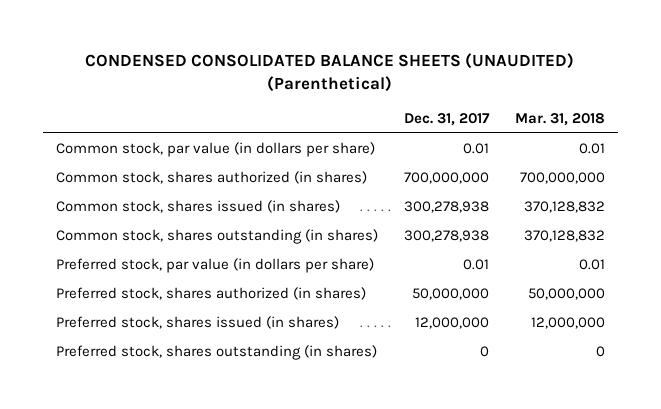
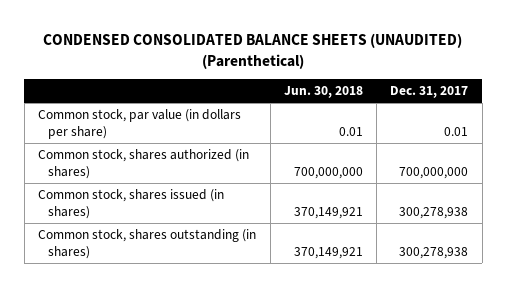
[515,113,606,127] Mar. 31, 2018 -> none
none -> [283,86,363,99] Jun. 30, 2018
[55,258,374,274] Preferred stock, par value (in dollars per share) -> none
[55,287,366,301] Preferred stock, shares authorized (in shares) -> none
[55,316,339,330] Preferred stock, shares issued (in shares) -> none
[55,345,377,361] Preferred stock, shares outstanding (in shares) -> none

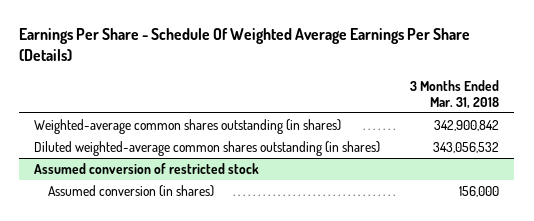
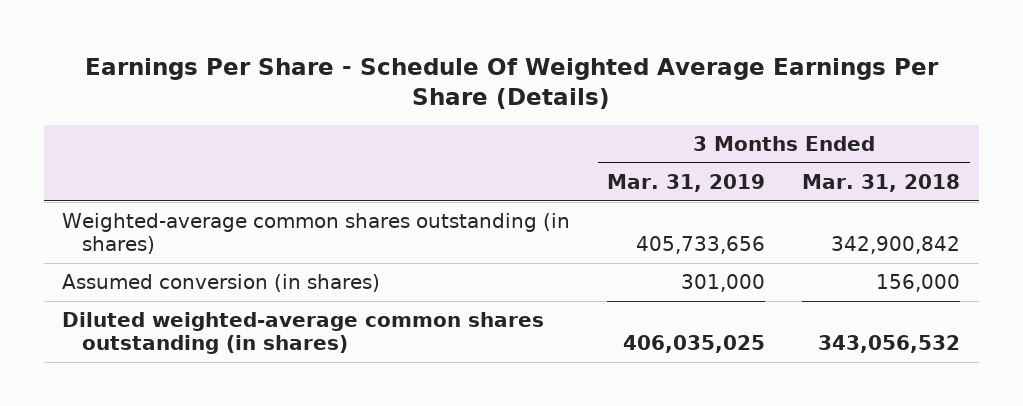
none -> [607,174,766,193] Mar. 31, 2019
[34,163,260,175] Assumed conversion of restricted stock -> none
[34,141,381,157] Diluted weighted-average common shares outstanding (in shares) -> [62,312,545,355] Diluted weighted-average common shares outstanding (in shares)

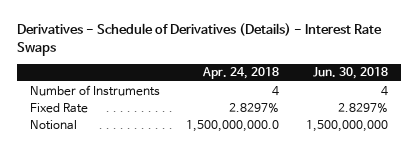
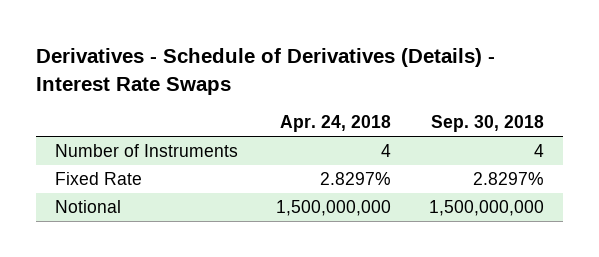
[312,67,388,80] Jun. 30, 2018 -> none
none -> [431,115,545,133] Sep. 30, 2018
[186,119,280,132] 1,500,000,000.0 -> [276,200,392,217] 1,500,000,000

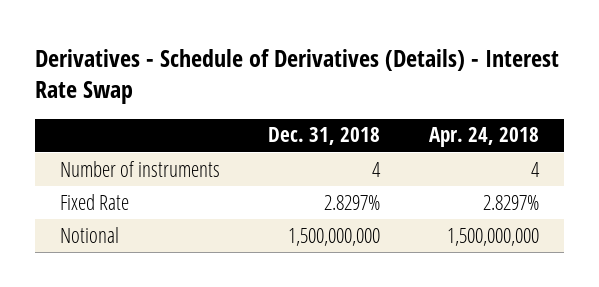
[36,48,496,95] Derivatives - Schedule of Derivatives (Details) - Interest Rate Swaps -> [35,48,560,105] Derivatives - Schedule of Derivatives (Details) - Interest Rate Swap
[431,115,545,133] Sep. 30, 2018 -> none
none -> [268,127,381,146] Dec. 31, 2018
[55,144,239,158] Number of Instruments -> [59,160,220,177] Number of instruments

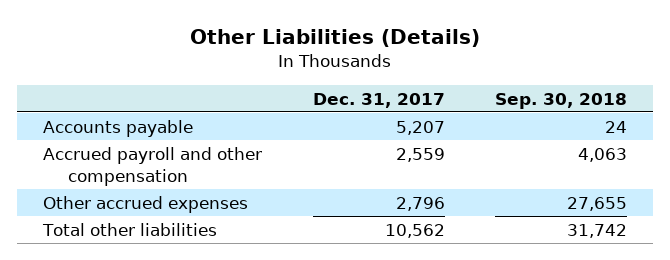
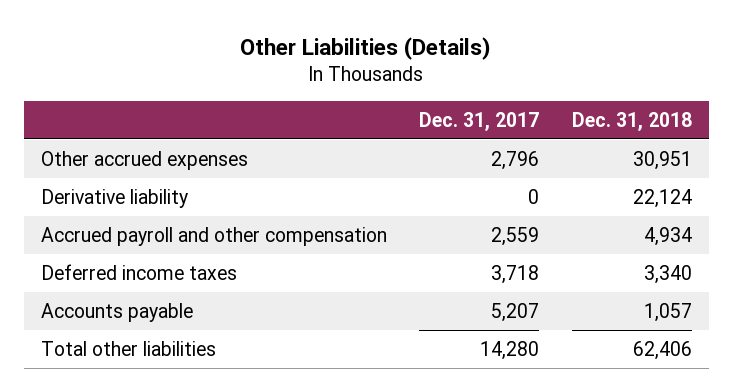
[495,92,628,109] Sep. 30, 2018 -> none
none -> [572,111,693,131] Dec. 31, 2018
none -> [40,188,188,208] Derivative liability
[42,146,262,186] Accrued payroll and other compensation -> [40,226,387,246] Accrued payroll and other compensation
none -> [40,263,237,280] Deferred income taxes
[42,119,193,137] Accounts payable -> [40,302,193,322] Accounts payable
[384,223,445,238] 10,562 -> [480,340,540,360] 14,280

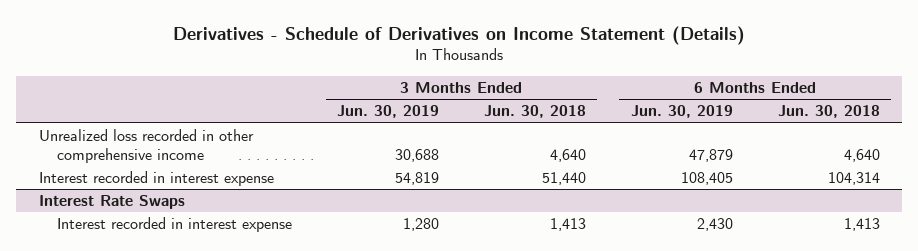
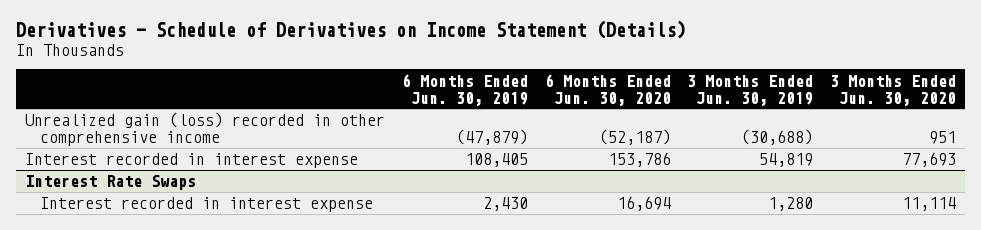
[483,105,586,119] Jun. 30, 2018 -> none
[777,105,880,119] Jun. 30, 2018 -> none
none -> [544,73,671,106] 6 Months Ended Jun. 30, 2020
none -> [830,74,957,106] 3 Months Ended Jun. 30, 2020
[38,129,254,163] Unrealized loss recorded in other comprehensive income -> [24,112,385,147] Unrealized gain (loss) recorded in other comprehensive income
[394,148,439,162] 30,688 -> [741,129,814,146] (30,688)
[688,148,733,162] 47,879 -> [455,129,528,146] (47,879)

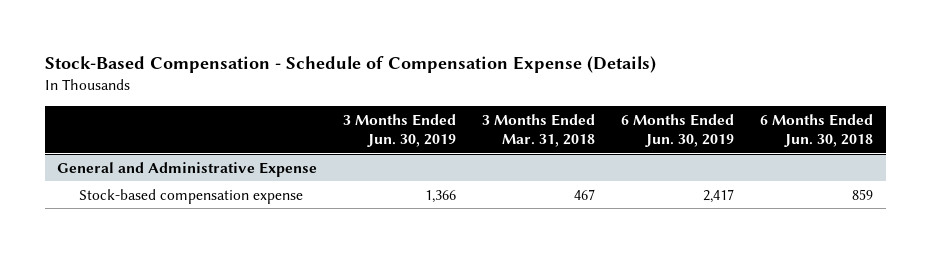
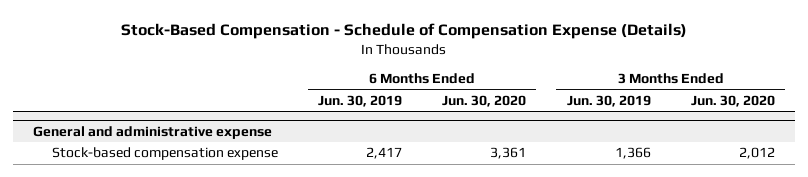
[482,113,596,148] 3 Months Ended Mar. 31, 2018 -> none
[759,113,873,148] 6 Months Ended Jun. 30, 2018 -> none
none -> [442,95,527,108] Jun. 30, 2020
none -> [690,95,775,108] Jun. 30, 2020
[57,161,318,177] General and Administrative Expense -> [33,126,273,140] General and administrative expense

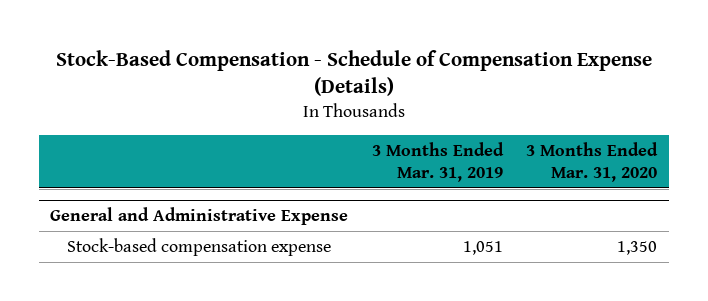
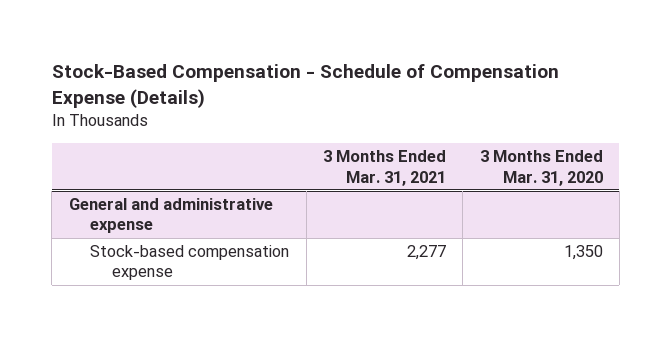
[371,141,504,182] 3 Months Ended Mar. 31, 2019 -> none
none -> [322,150,446,186] 3 Months Ended Mar. 31, 2021
[50,206,349,225] General and Administrative Expense -> [68,198,273,234] General and administrative expense

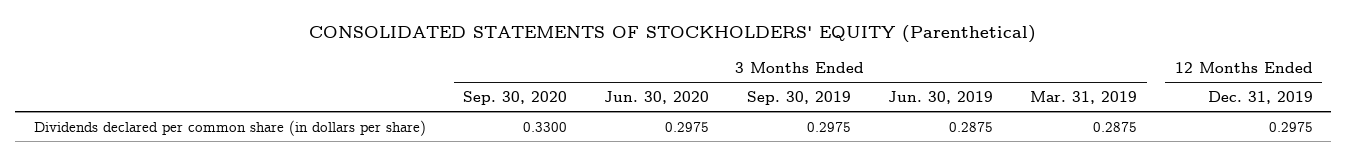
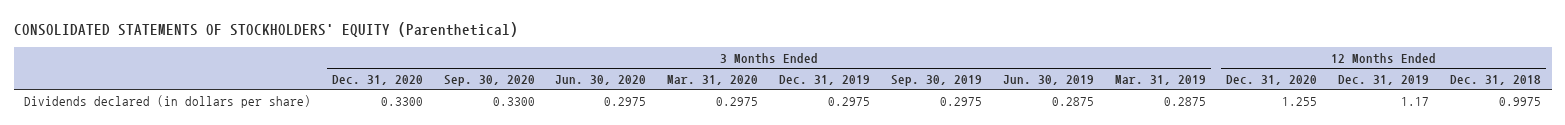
none -> [331,75,423,86] Dec. 31, 2020
none -> [667,75,759,86] Mar. 31, 2020
none -> [779,75,871,86] Dec. 31, 2019
none -> [1226,75,1318,86] Dec. 31, 2020
none -> [1450,75,1542,86] Dec. 31, 2018
[33,119,426,136] Dividends declared per common share (in dollars per share) -> [24,94,312,108] Dividends declared (in dollars per share)
[1268,121,1313,132] 0.2975 -> [1401,96,1430,106] 1.17

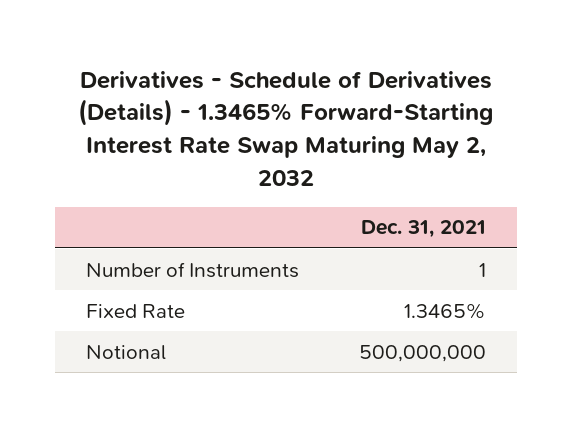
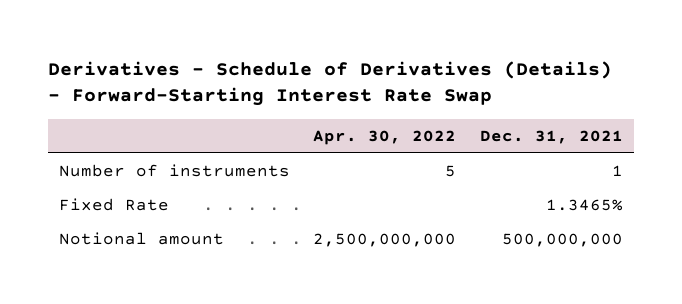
[77,70,493,186] Derivatives - Schedule of Derivatives (Details) - 1.3465% Forward-Starting Interest Rate Swap Maturing May 2, 2032 -> [47,60,612,107] Derivatives - Schedule of Derivatives (Details) - Forward-Starting Interest Rate Swap
none -> [313,129,457,145] Apr. 30, 2022
[85,261,299,278] Number of Instruments -> [59,164,291,178] Number of instruments
[85,344,166,360] Notional -> [59,232,225,246] Notional amount

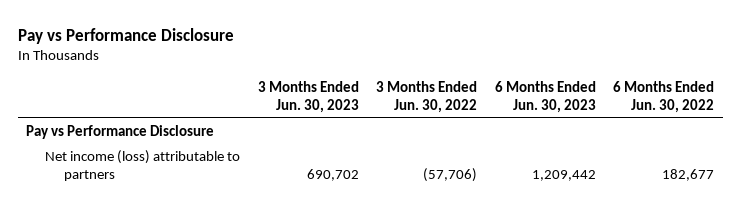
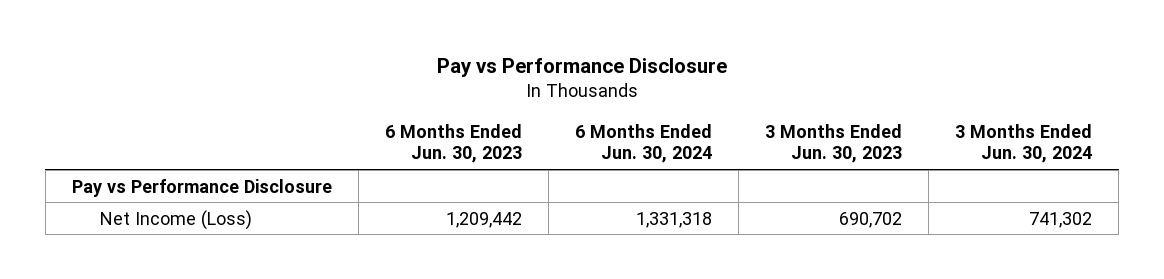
[376,81,478,114] 3 Months Ended Jun. 30, 2022 -> none
[613,81,715,114] 6 Months Ended Jun. 30, 2022 -> none
none -> [575,123,713,164] 6 Months Ended Jun. 30, 2024
none -> [955,123,1093,164] 3 Months Ended Jun. 30, 2024
[45,150,241,181] Net income (loss) attributable to partners -> [99,209,252,230] Net Income (Loss)

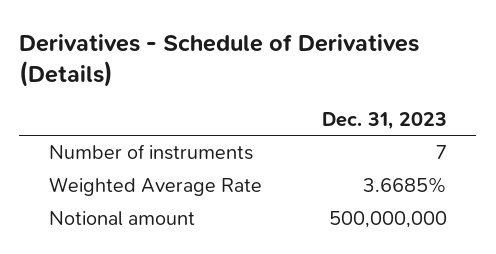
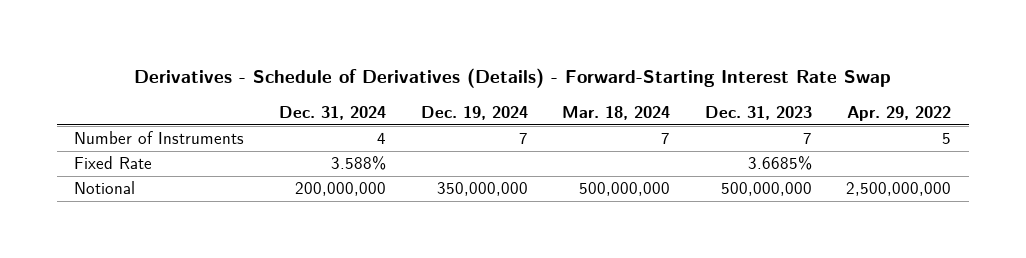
[19,33,420,88] Derivatives - Schedule of Derivatives (Details) -> [133,67,891,88] Derivatives - Schedule of Derivatives (Details) - Forward-Starting Interest Rate Swap
none -> [279,105,387,120] Dec. 31, 2024
none -> [420,105,528,120] Dec. 19, 2024
none -> [562,105,671,120] Mar. 18, 2024
none -> [847,105,952,121] Apr. 29, 2022
[49,144,254,161] Number of instruments -> [74,131,245,145] Number of Instruments
[49,177,263,197] Weighted Average Rate -> [74,156,153,170] Fixed Rate
[49,211,196,227] Notional amount -> [74,181,136,195] Notional

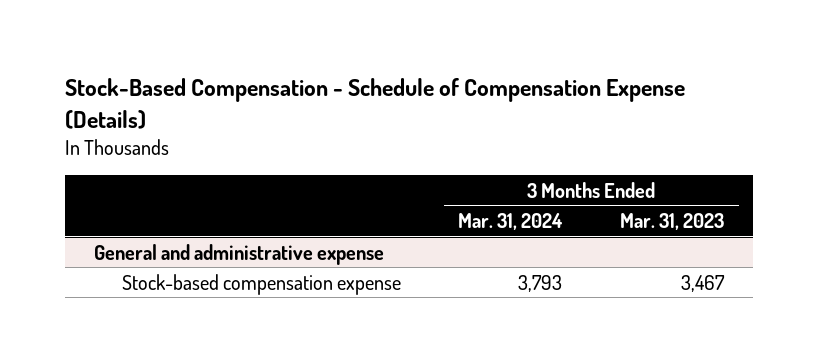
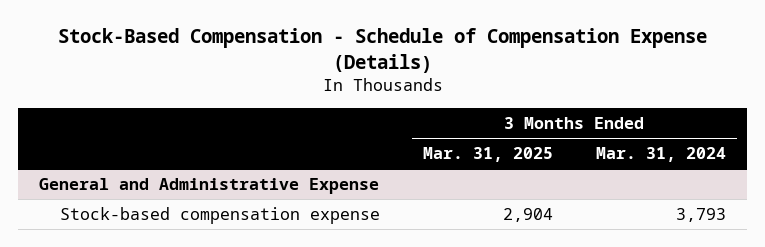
[620,212,725,230] Mar. 31, 2023 -> none
none -> [422,147,553,163] Mar. 31, 2025
[93,243,384,265] General and administrative expense -> [39,178,380,195] General and Administrative Expense

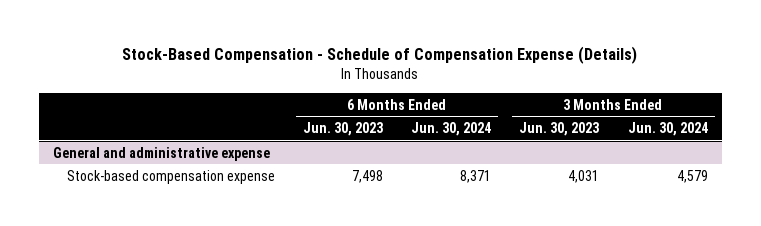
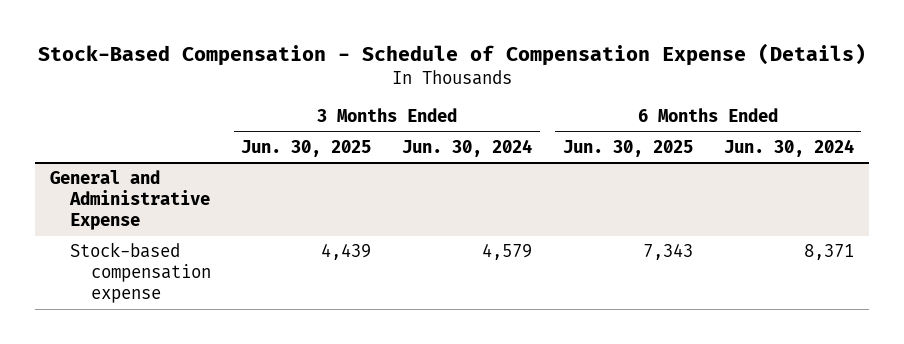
[303,122,384,137] Jun. 30, 2023 -> none
[519,122,600,137] Jun. 30, 2023 -> none
none -> [241,139,372,157] Jun. 30, 2025
none -> [563,139,694,157] Jun. 30, 2025
[53,146,271,161] General and administrative expense -> [50,170,211,231] General and Administrative Expense

